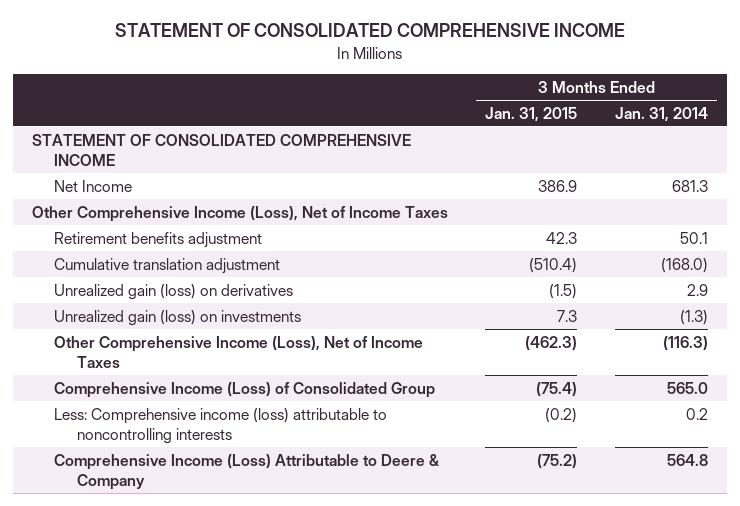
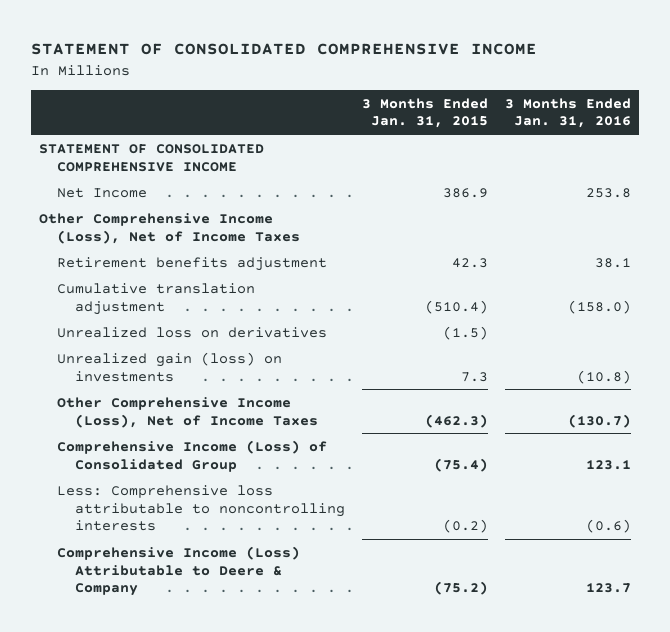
[614,106,708,122] Jan. 31, 2014 -> none
none -> [505,97,632,129] 3 Months Ended Jan. 31, 2016
[54,283,294,300] Unrealized gain (loss) on derivatives -> [57,326,328,338] Unrealized loss on derivatives
[54,407,388,444] Less: Comprehensive income (loss) attributable to noncontrolling interests -> [57,484,346,532] Less: Comprehensive loss attributable to noncontrolling interests

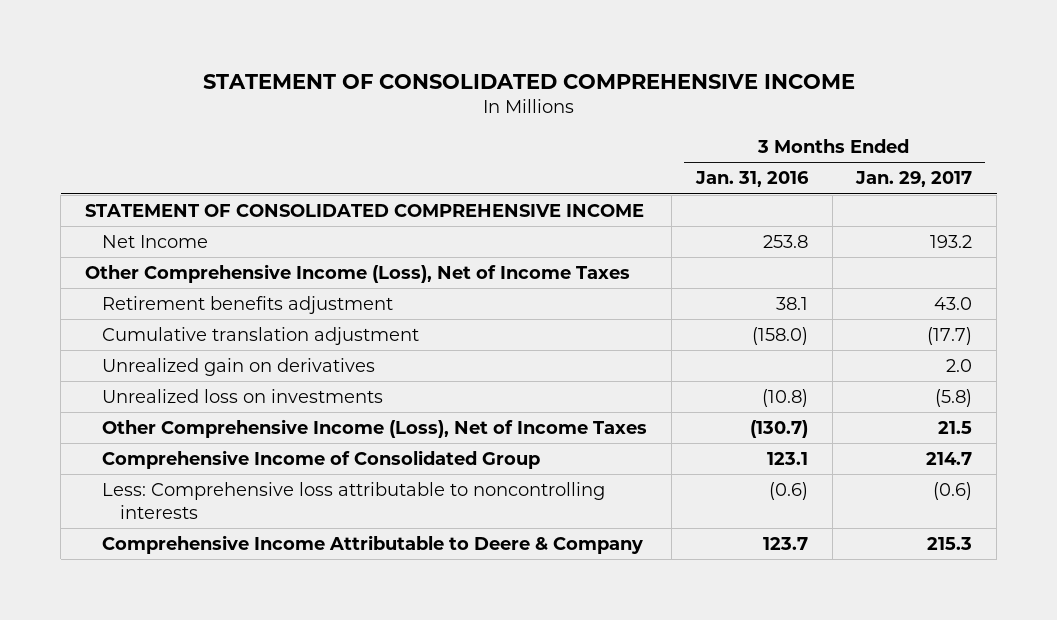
[362,97,489,129] 3 Months Ended Jan. 31, 2015 -> none
none -> [855,171,973,188] Jan. 29, 2017
[57,326,328,338] Unrealized loss on derivatives -> [102,357,376,376] Unrealized gain on derivatives
[57,351,283,382] Unrealized gain (loss) on investments -> [102,388,384,403] Unrealized loss on investments
[57,439,328,472] Comprehensive Income (Loss) of Consolidated Group -> [102,449,541,469] Comprehensive Income of Consolidated Group
[57,545,301,597] Comprehensive Income (Loss) Attributable to Deere & Company -> [102,534,644,554] Comprehensive Income Attributable to Deere & Company

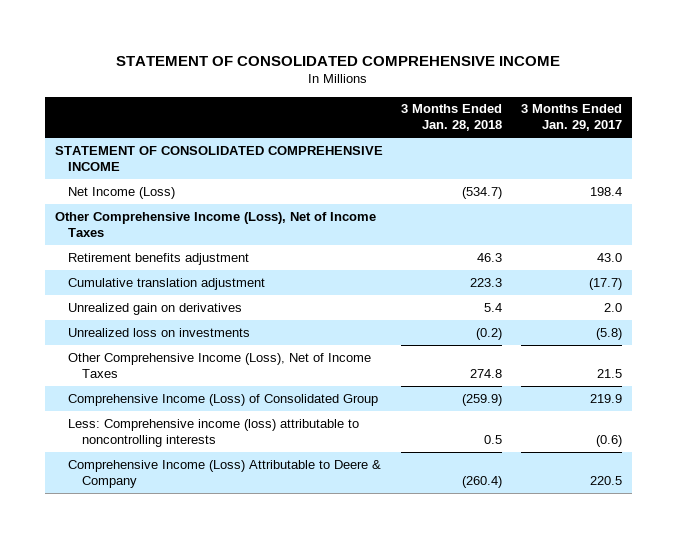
[694,171,809,188] Jan. 31, 2016 -> none
none -> [401,104,503,132] 3 Months Ended Jan. 28, 2018
[102,234,209,248] Net Income -> [68,186,176,199] Net Income (Loss)
[930,234,973,248] 193.2 -> [590,186,623,196] 198.4
[102,449,541,469] Comprehensive Income of Consolidated Group -> [68,393,379,406] Comprehensive Income (Loss) of Consolidated Group
[926,451,973,465] 214.7 -> [590,393,623,403] 219.9
[102,481,606,520] Less: Comprehensive loss attributable to noncontrolling interests -> [68,418,360,447] Less: Comprehensive income (loss) attributable to noncontrolling interests
[102,534,644,554] Comprehensive Income Attributable to Deere & Company -> [68,459,382,488] Comprehensive Income (Loss) Attributable to Deere & Company
[927,536,973,550] 215.3 -> [590,475,623,485] 220.5

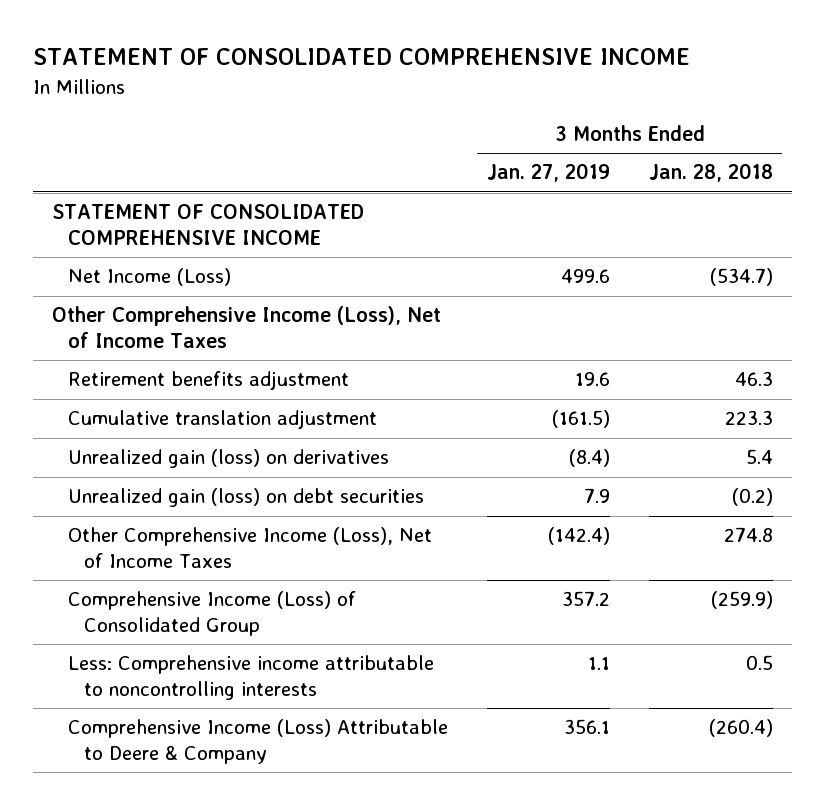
[521,104,623,132] 3 Months Ended Jan. 29, 2017 -> none
none -> [486,163,610,183] Jan. 27, 2019
[68,302,243,315] Unrealized gain on derivatives -> [68,449,390,469] Unrealized gain (loss) on derivatives
[68,327,251,337] Unrealized loss on investments -> [68,488,425,508] Unrealized gain (loss) on debt securities
[68,418,360,447] Less: Comprehensive income (loss) attributable to noncontrolling interests -> [68,655,435,700] Less: Comprehensive income attributable to noncontrolling interests

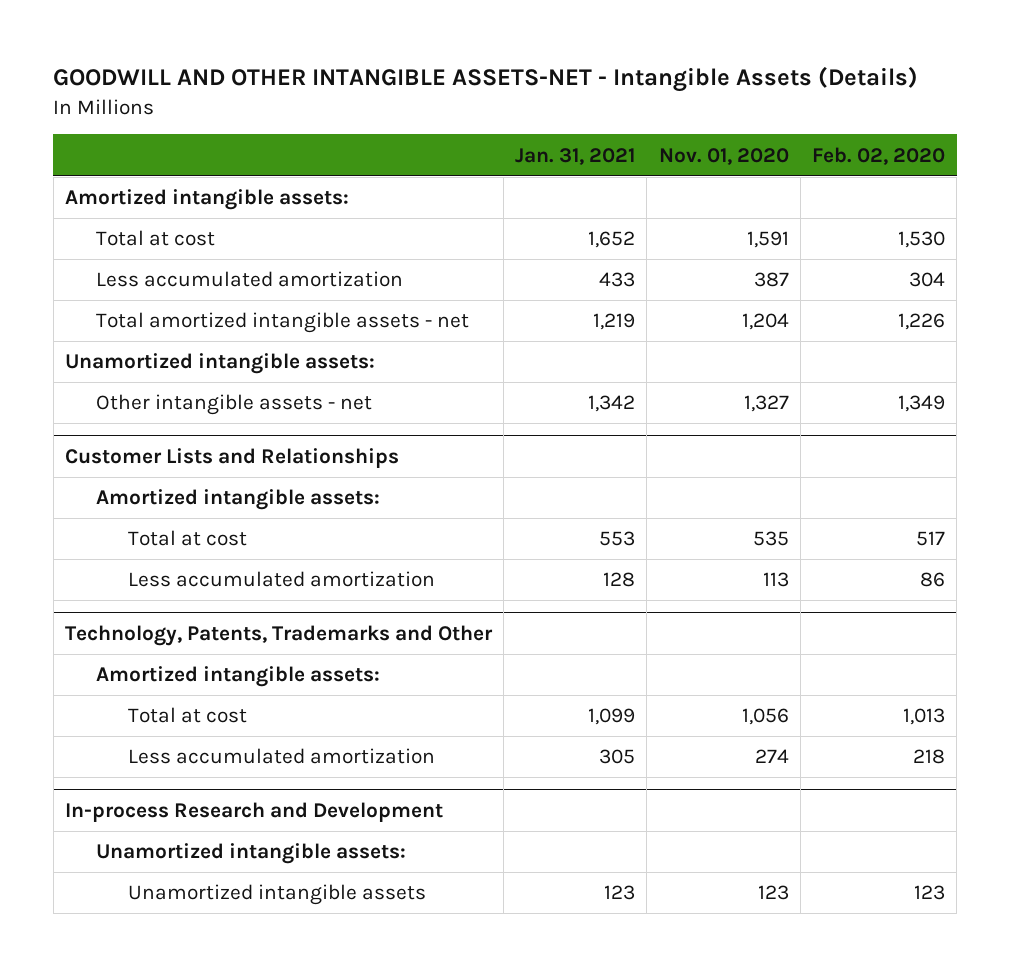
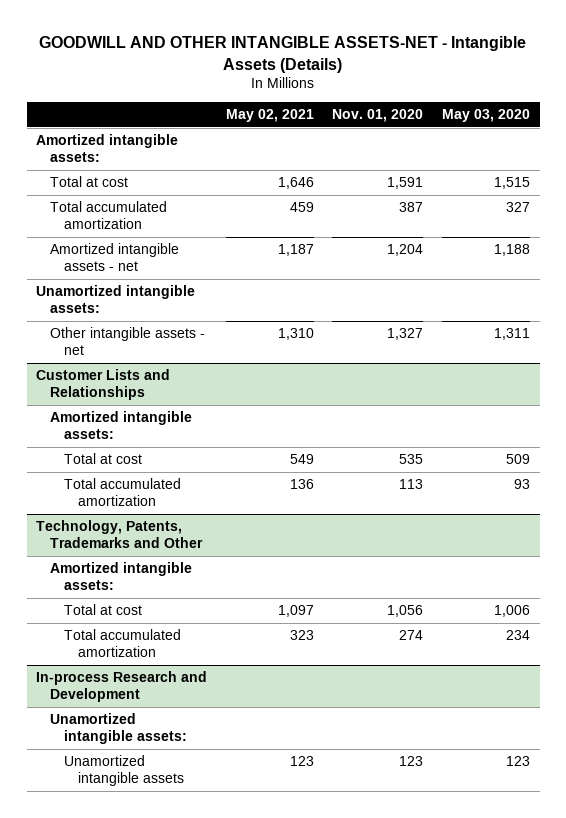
[515,147,636,165] Jan. 31, 2021 -> none
[812,146,946,165] Feb. 02, 2020 -> none
none -> [225,109,314,123] May 02, 2021
none -> [442,109,531,123] May 03, 2020
[96,271,404,288] Less accumulated amortization -> [50,201,168,230] Total accumulated amortization
[96,312,470,334] Total amortized intangible assets - net -> [50,243,180,272] Amortized intangible assets - net
[127,571,435,588] Less accumulated amortization -> [64,478,182,507] Total accumulated amortization
[127,748,435,765] Less accumulated amortization -> [64,629,182,658] Total accumulated amortization

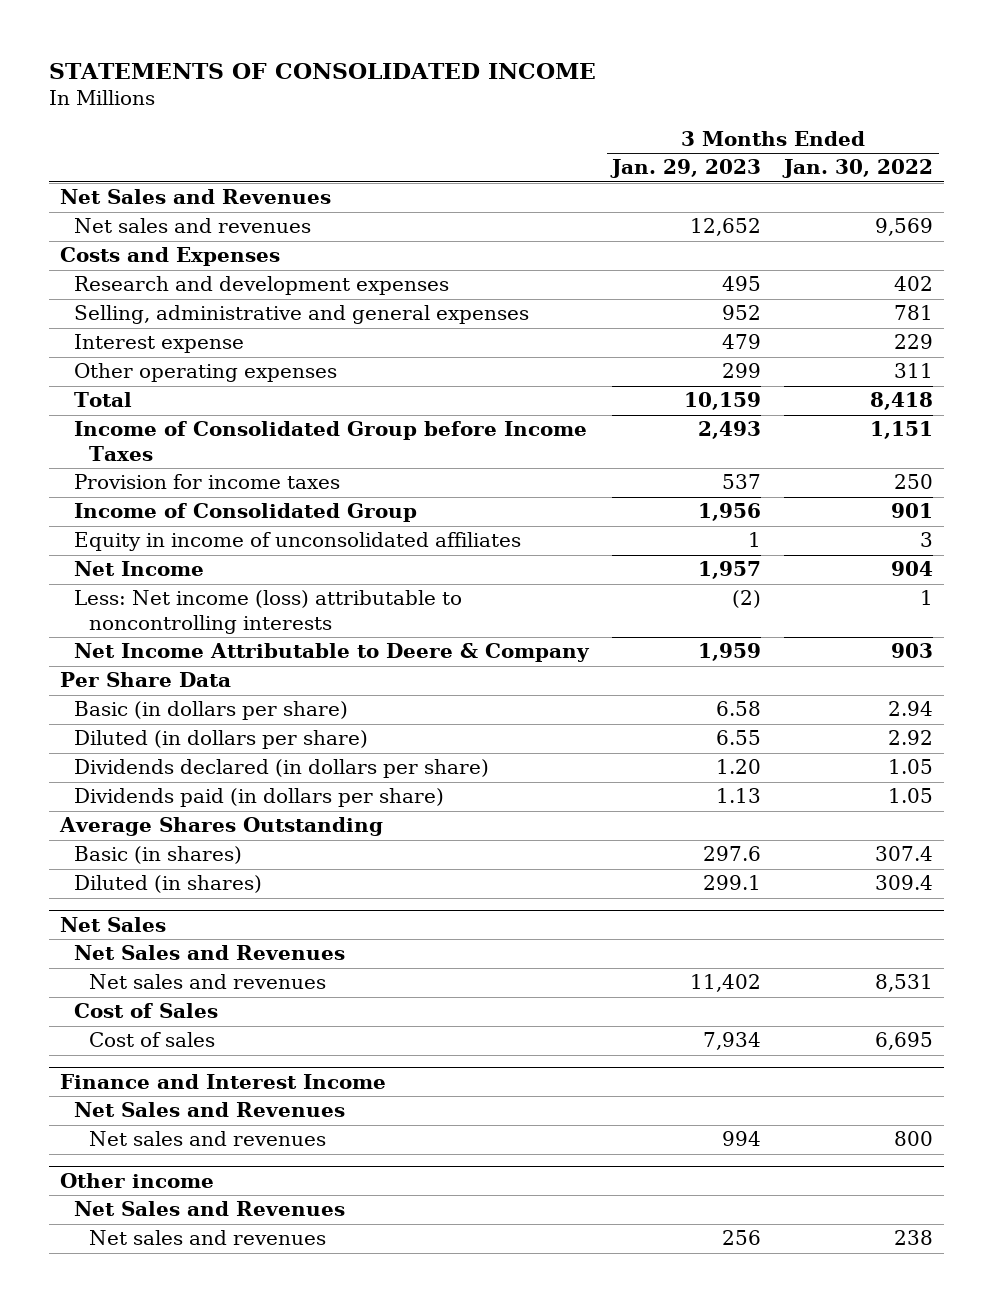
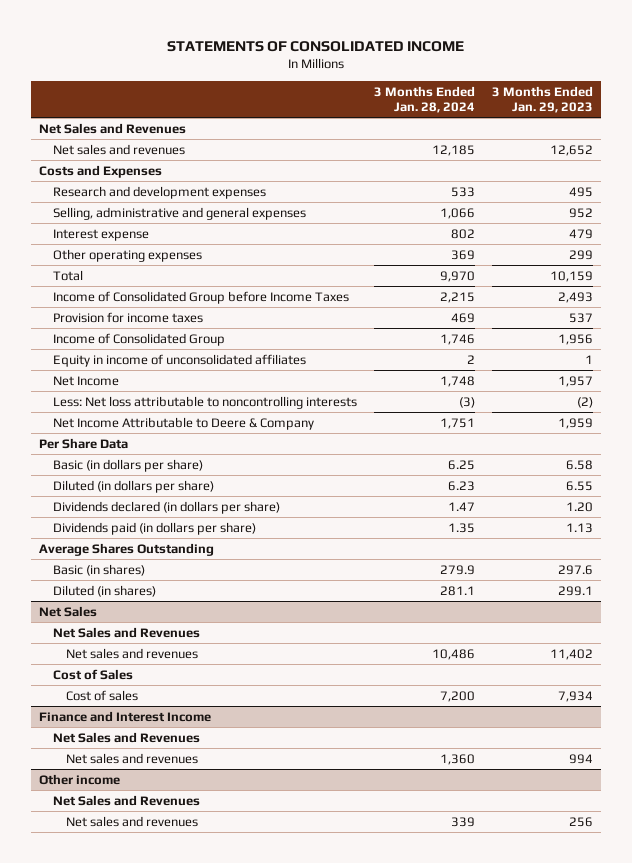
[782,159,934,179] Jan. 30, 2022 -> none
none -> [373,85,475,114] 3 Months Ended Jan. 28, 2024
[74,590,463,634] Less: Net income (loss) attributable to noncontrolling interests -> [52,395,357,409] Less: Net loss attributable to noncontrolling interests

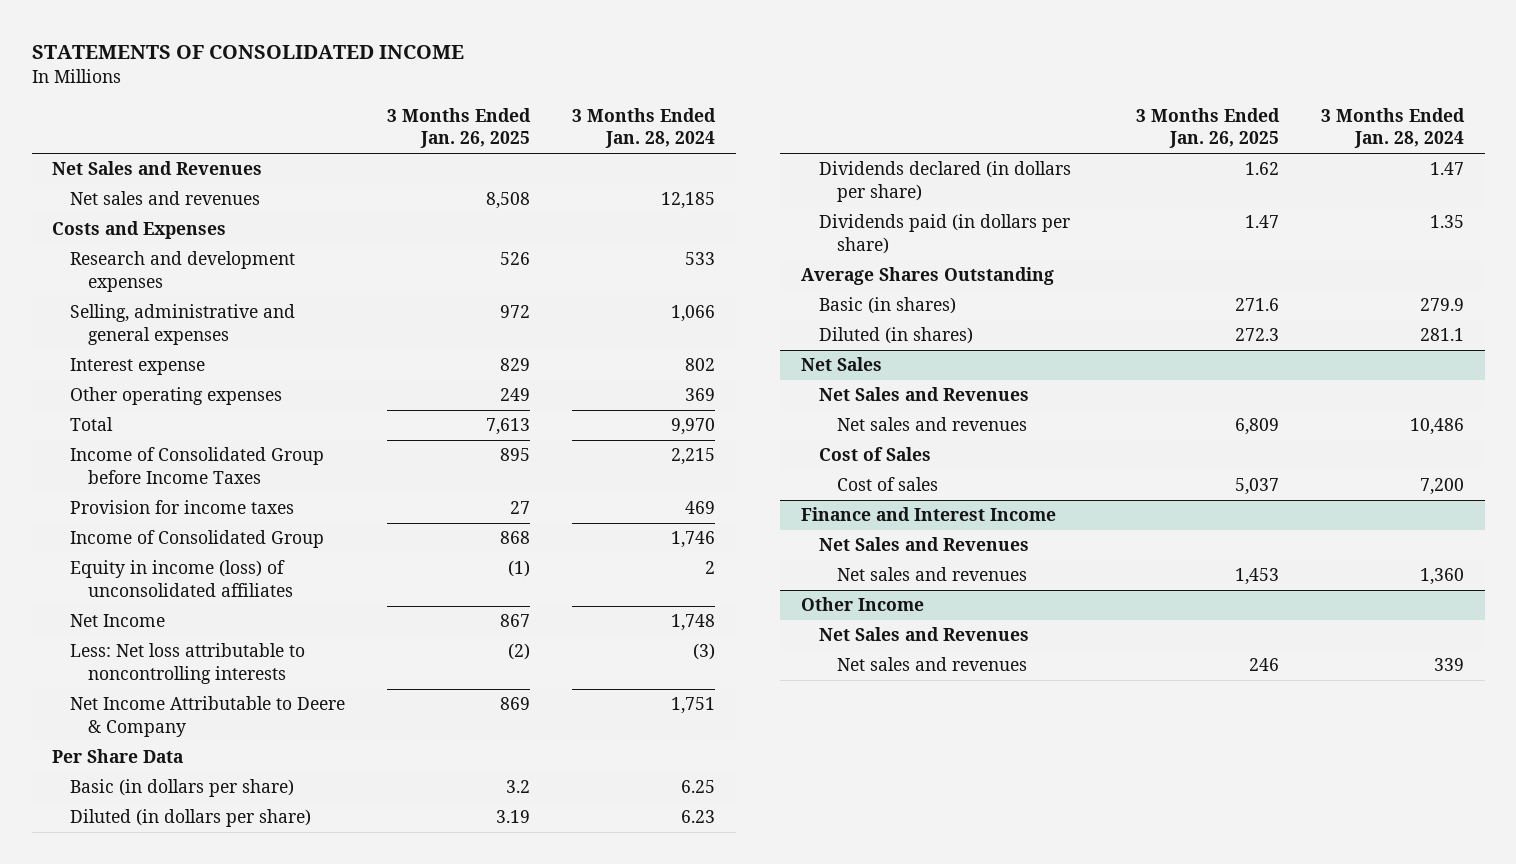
[491,85,593,114] 3 Months Ended Jan. 29, 2023 -> none
none -> [387,107,532,149] 3 Months Ended Jan. 26, 2025
[52,353,306,367] Equity in income of unconsolidated affiliates -> [70,560,294,598] Equity in income (loss) of unconsolidated affiliates
[39,773,121,785] Other income -> [801,597,925,612] Other Income

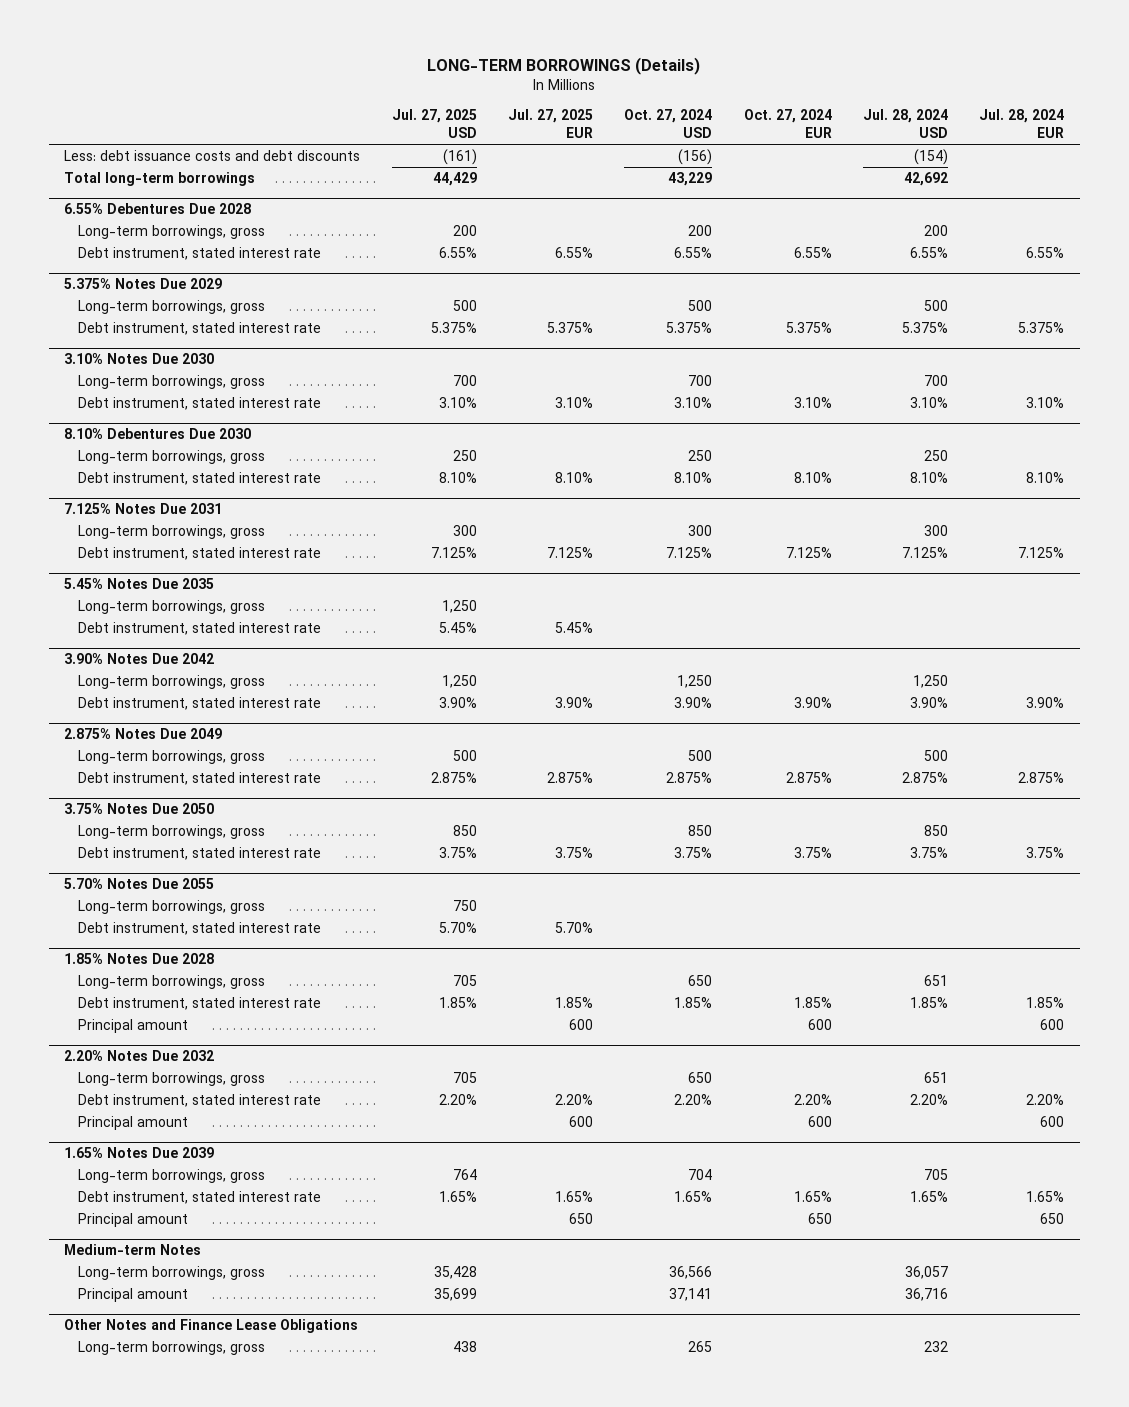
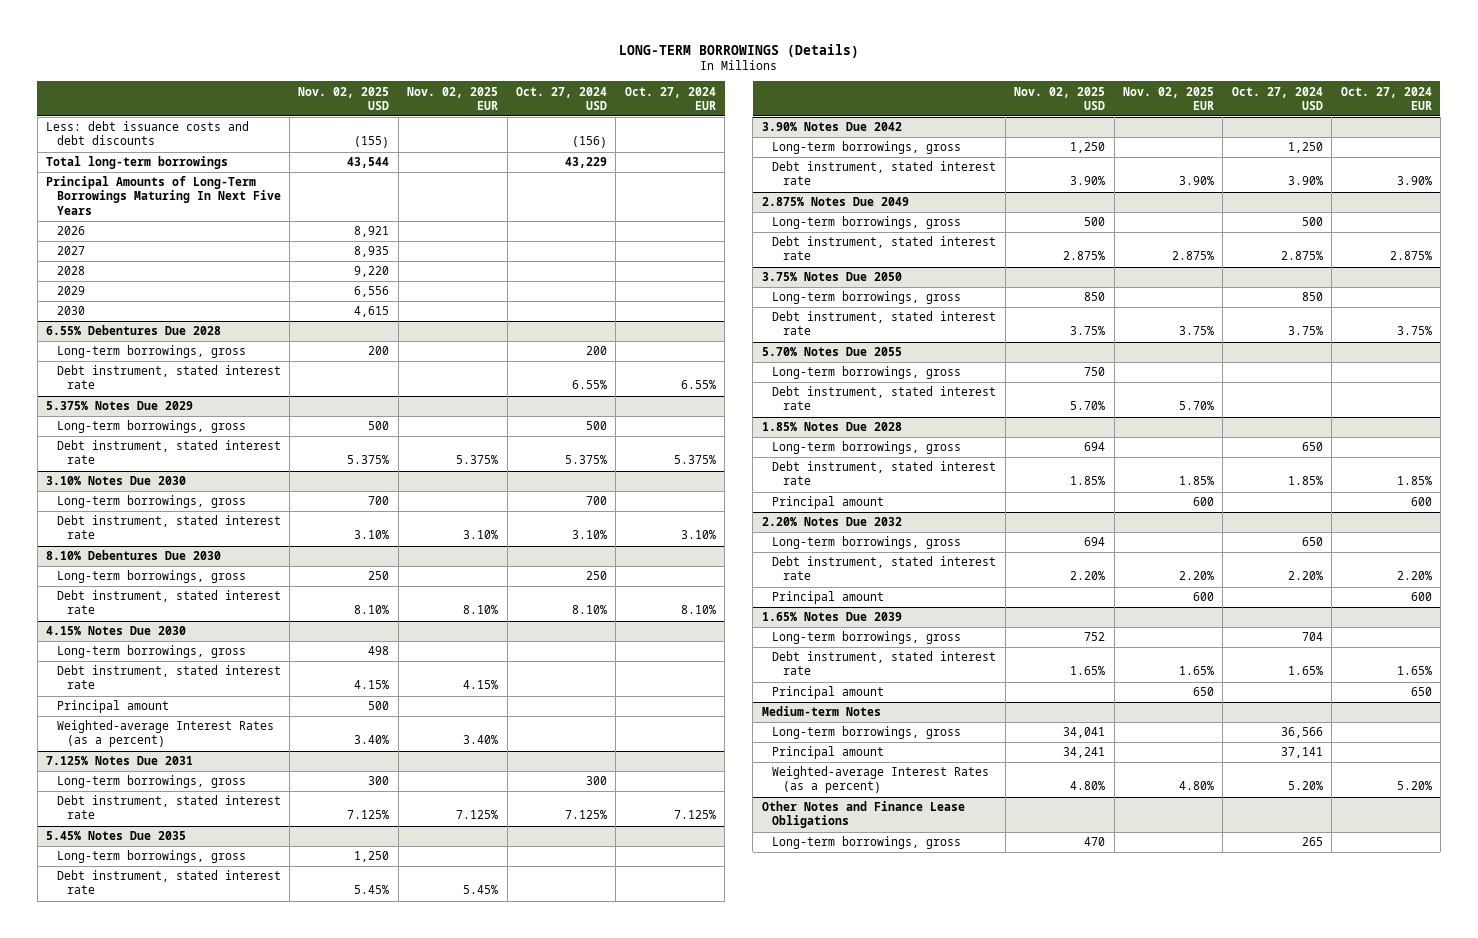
[391,108,477,139] Jul. 27, 2025 USD -> none
[507,108,593,139] Jul. 27, 2025 EUR -> none
[862,108,948,139] Jul. 28, 2024 USD -> none
[979,108,1065,139] Jul. 28, 2024 EUR -> none
none -> [298,86,390,110] Nov. 02, 2025 USD
none -> [407,86,499,110] Nov. 02, 2025 EUR
none -> [46,176,281,215] Principal Amounts of Long-Term Borrowings Maturing In Next Five Years
none -> [56,226,85,236] 2026
none -> [56,246,85,256] 2027
none -> [56,266,85,276] 2028
none -> [56,286,85,296] 2029
none -> [56,306,85,316] 2030
none -> [46,626,187,636] 4.15% Notes Due 2030
none -> [56,645,246,659] Long-term borrowings, gross
none -> [56,665,281,690] Debt instrument, stated interest rate
none -> [56,700,169,714] Principal amount
none -> [56,720,274,748] Weighted-average Interest Rates (as a percent)
none -> [772,766,990,794] Weighted-average Interest Rates (as a percent)

